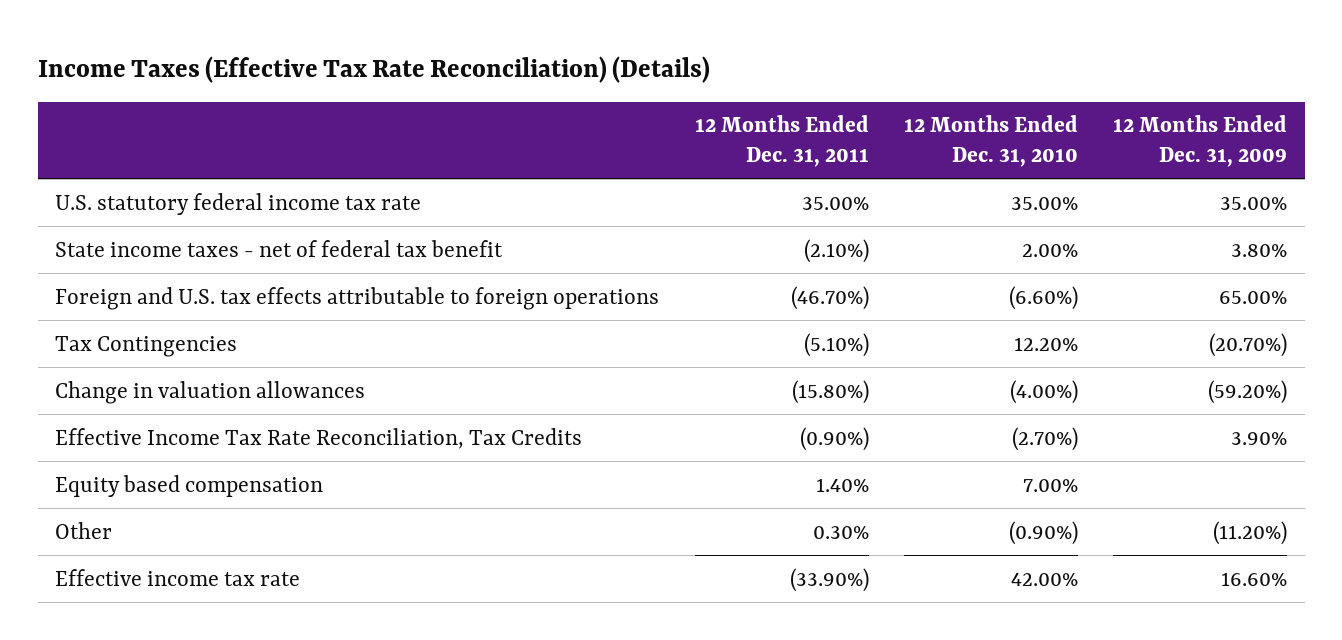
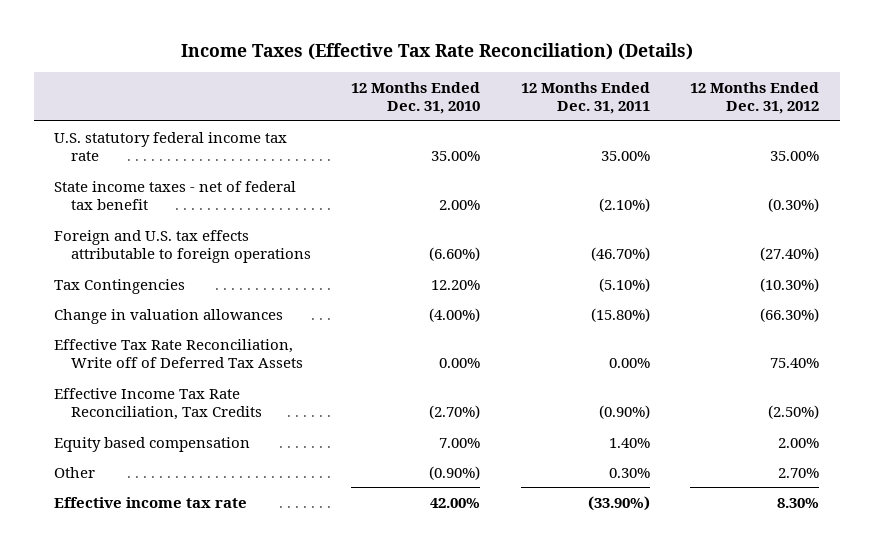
[1112,115,1287,167] 12 Months Ended Dec. 31, 2009 -> none
none -> [690,81,820,115] 12 Months Ended Dec. 31, 2012
none -> [54,338,303,369] Effective Tax Rate Reconciliation, Write off of Deferred Tax Assets

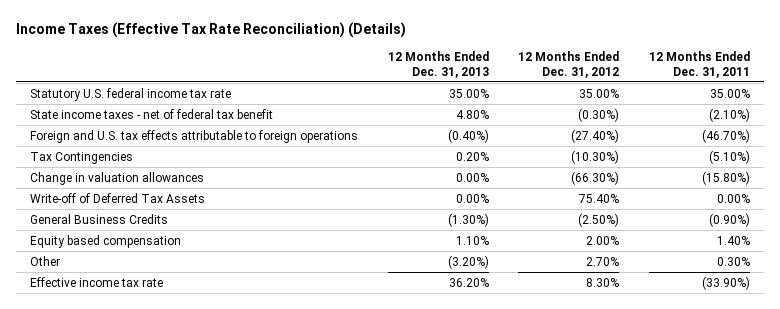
[351,81,481,115] 12 Months Ended Dec. 31, 2010 -> none
none -> [387,51,489,78] 12 Months Ended Dec. 31, 2013
[54,131,288,162] U.S. statutory federal income tax rate -> [30,87,232,101] Statutory U.S. federal income tax rate
[54,338,303,369] Effective Tax Rate Reconciliation, Write off of Deferred Tax Assets -> [30,192,206,203] Write-off of Deferred Tax Assets
[54,387,262,421] Effective Income Tax Rate Reconciliation, Tax Credits -> [30,213,169,224] General Business Credits

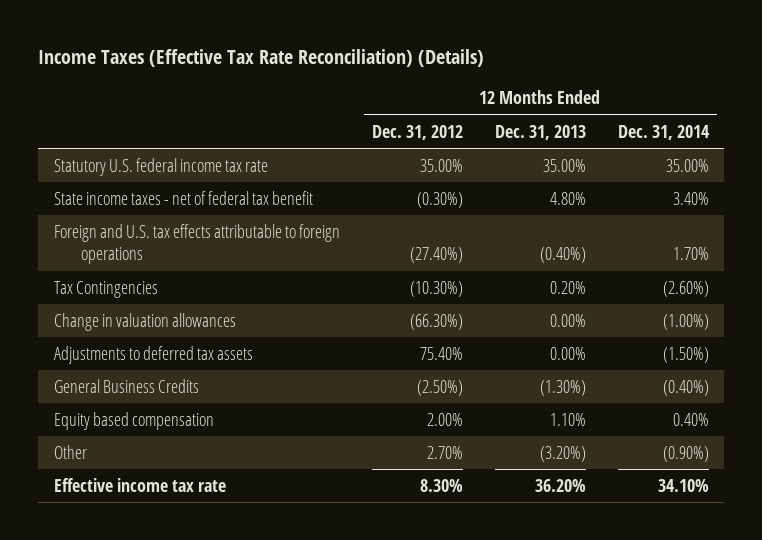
[648,51,750,78] 12 Months Ended Dec. 31, 2011 -> none
none -> [617,124,710,140] Dec. 31, 2014
[30,192,206,203] Write-off of Deferred Tax Assets -> [53,345,253,364] Adjustments to deferred tax assets

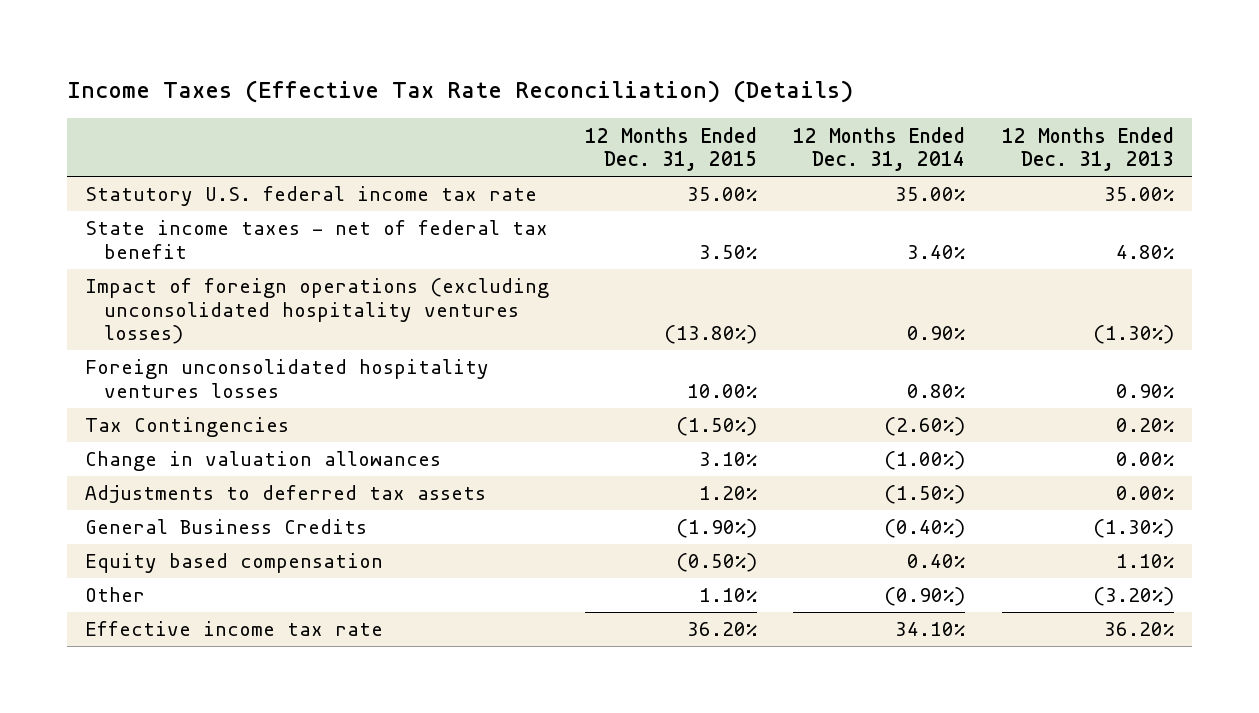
[371,124,463,140] Dec. 31, 2012 -> none
none -> [585,126,758,172] 12 Months Ended Dec. 31, 2015
[53,223,340,265] Foreign and U.S. tax effects attributable to foreign operations -> none
none -> [84,278,549,345] Impact of foreign operations (excluding unconsolidated hospitality ventures losses)
none -> [84,359,489,398] Foreign unconsolidated hospitality ventures losses

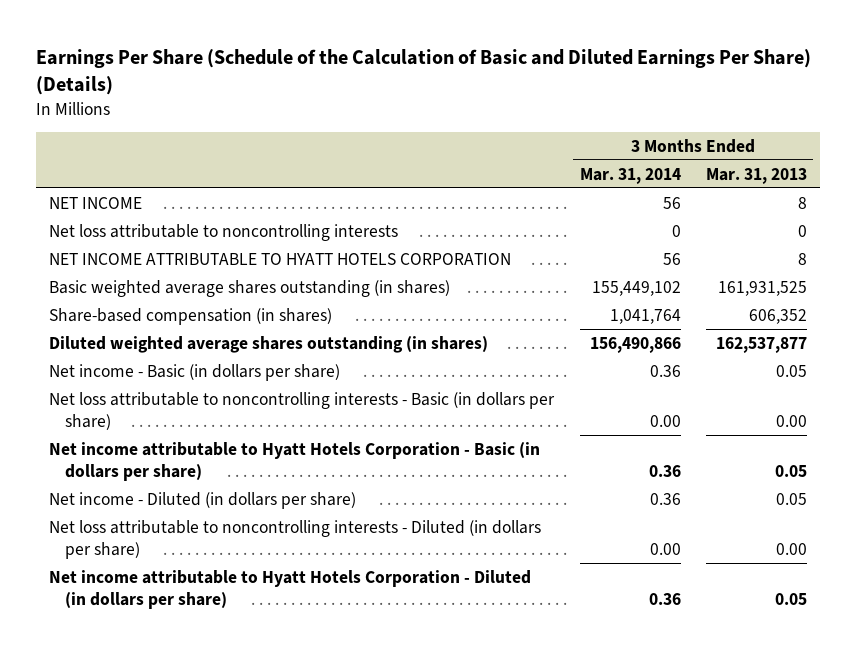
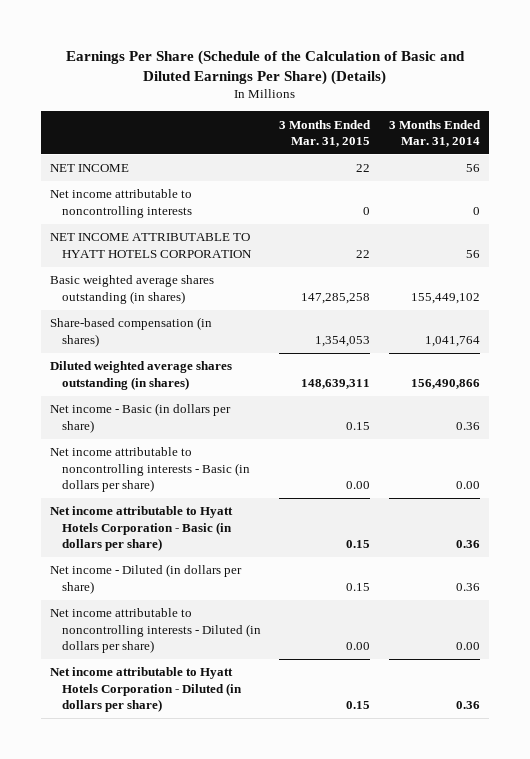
[706,167,808,184] Mar. 31, 2013 -> none
none -> [279,119,372,147] 3 Months Ended Mar. 31, 2015
[48,223,398,241] Net loss attributable to noncontrolling interests -> [50,189,193,218] Net income attributable to noncontrolling interests
[48,391,555,430] Net loss attributable to noncontrolling interests - Basic (in dollars per share) -> [50,447,250,492] Net income attributable to noncontrolling interests - Basic (in dollars per share)
[48,519,541,559] Net loss attributable to noncontrolling interests - Diluted (in dollars per share) -> [50,608,261,653] Net income attributable to noncontrolling interests - Diluted (in dollars per share)

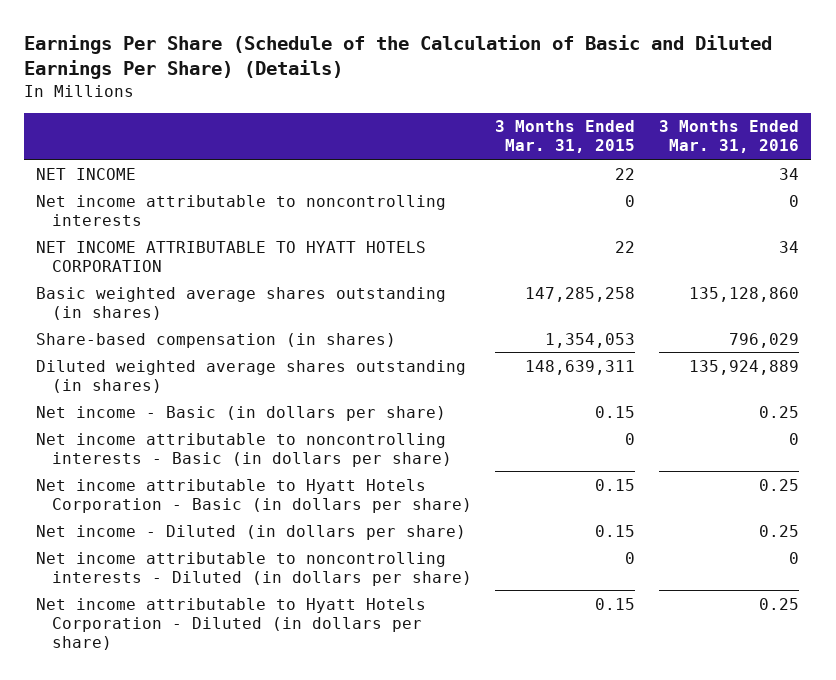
[388,119,481,147] 3 Months Ended Mar. 31, 2014 -> none
none -> [659,120,800,154] 3 Months Ended Mar. 31, 2016
[346,480,371,489] 0.00 -> [625,432,636,445] 0
[346,641,371,650] 0.00 -> [625,551,636,564] 0

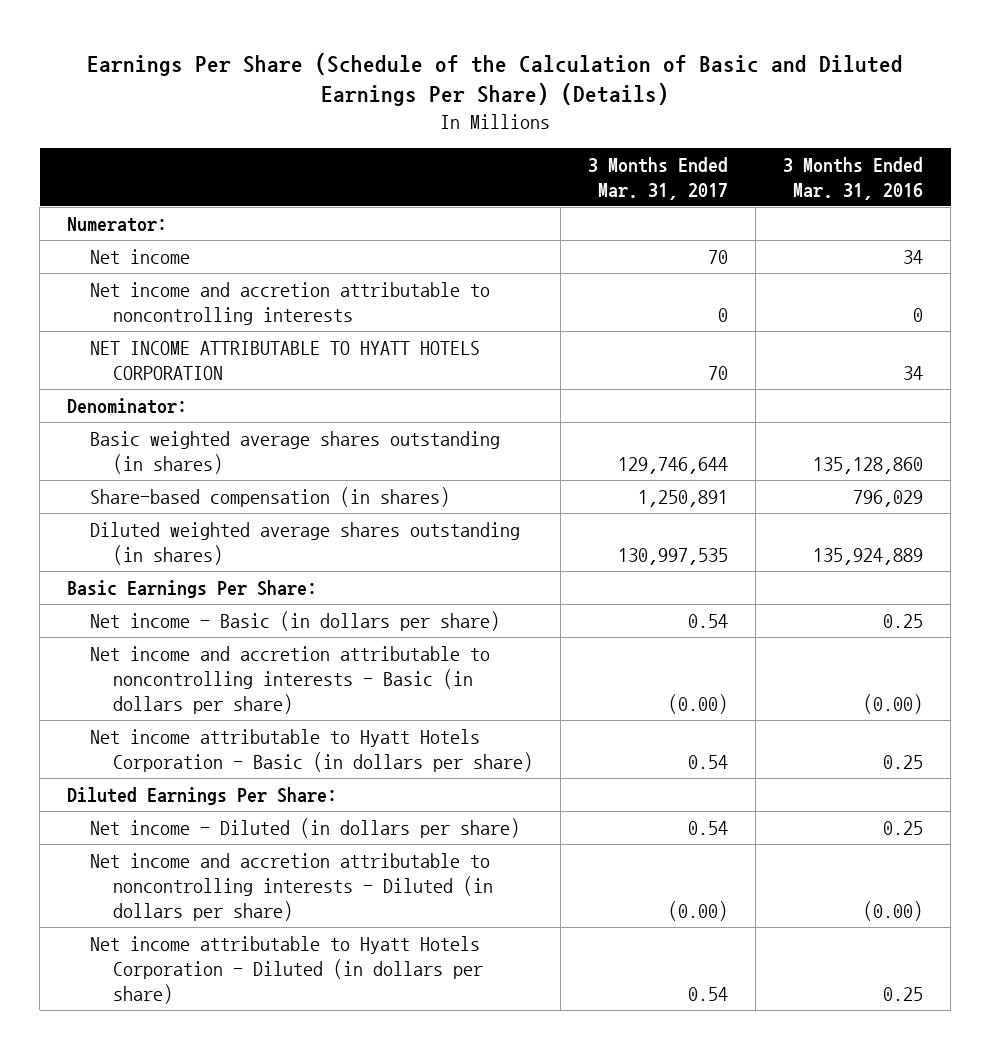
[495,120,636,154] 3 Months Ended Mar. 31, 2015 -> none
none -> [588,156,729,200] 3 Months Ended Mar. 31, 2017
none -> [67,216,168,232] Numerator:
[36,167,137,180] NET INCOME -> [90,248,191,264] Net income
[36,194,447,226] Net income attributable to noncontrolling interests -> [90,281,491,326] Net income and accretion attributable to noncontrolling interests
none -> [67,397,188,414] Denominator:
none -> [67,579,318,598] Basic Earnings Per Share:
[36,432,452,467] Net income attributable to noncontrolling interests - Basic (in dollars per share) -> [90,645,491,715] Net income and accretion attributable to noncontrolling interests - Basic (in dollars per share)
[789,432,800,445] 0 -> [863,694,924,715] (0.00)
none -> [67,786,338,805] Diluted Earnings Per Share:
[36,551,472,586] Net income attributable to noncontrolling interests - Diluted (in dollars per share) -> [90,852,493,922] Net income and accretion attributable to noncontrolling interests - Diluted (in dollars per share)
[789,551,800,564] 0 -> [863,901,924,922] (0.00)

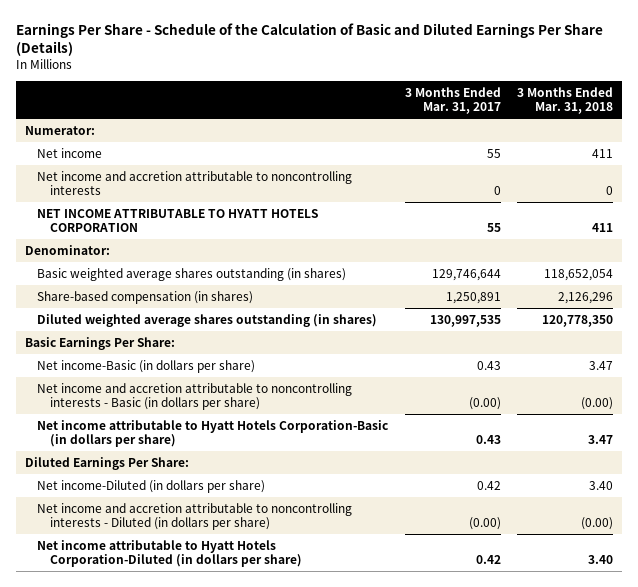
[87,52,904,107] Earnings Per Share (Schedule of the Calculation of Basic and Diluted Earnings Per Share) (Details) -> [16,22,604,57] Earnings Per Share - Schedule of the Calculation of Basic and Diluted Earnings Per Share (Details)
[783,156,924,200] 3 Months Ended Mar. 31, 2016 -> none
none -> [517,86,614,115] 3 Months Ended Mar. 31, 2018
[708,249,729,264] 70 -> [486,148,501,158] 55
[708,366,729,381] 70 -> [486,223,501,233] 55
[90,610,501,631] Net income - Basic (in dollars per share) -> [37,359,256,373] Net income-Basic (in dollars per share)
[688,613,729,628] 0.54 -> [476,360,501,370] 0.43
[90,728,533,773] Net income attributable to Hyatt Hotels Corporation - Basic (in dollars per share) -> [37,419,389,448] Net income attributable to Hyatt Hotels Corporation-Basic (in dollars per share)
[688,755,729,770] 0.54 -> [475,435,501,445] 0.43
[90,817,521,838] Net income - Diluted (in dollars per share) -> [37,479,266,493] Net income-Diluted (in dollars per share)
[688,820,729,835] 0.54 -> [476,480,501,490] 0.42
[90,935,483,1005] Net income attributable to Hyatt Hotels Corporation - Diluted (in dollars per share) -> [37,539,302,568] Net income attributable to Hyatt Hotels Corporation-Diluted (in dollars per share)
[688,987,729,1002] 0.54 -> [475,555,501,565] 0.42

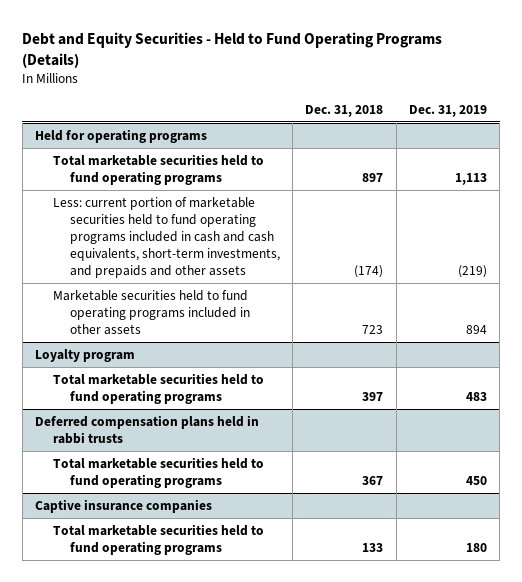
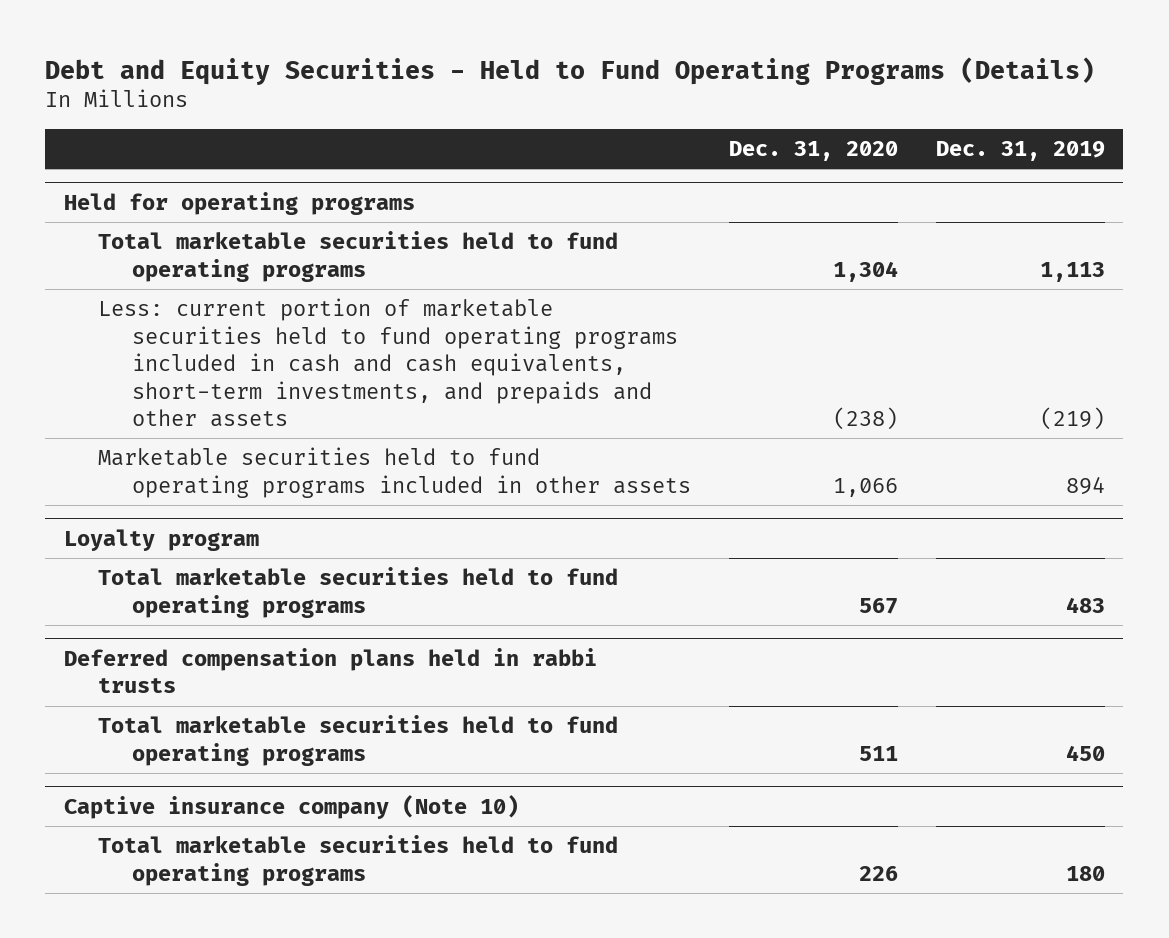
[305,104,384,117] Dec. 31, 2018 -> none
none -> [728,141,898,162] Dec. 31, 2020
[35,498,213,513] Captive insurance companies -> [64,795,520,820] Captive insurance company (Note 10)

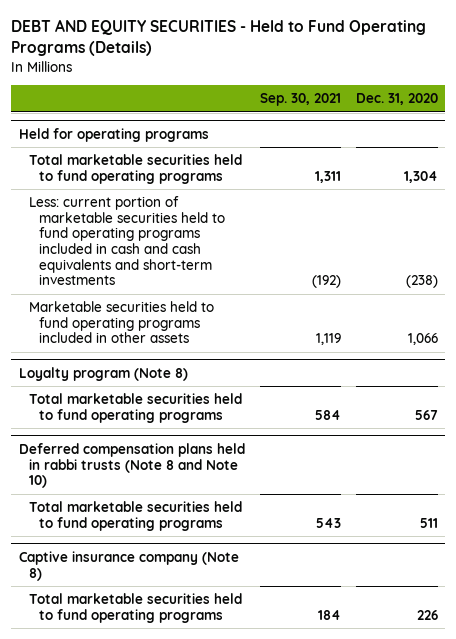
[45,56,1096,85] Debt and Equity Securities - Held to Fund Operating Programs (Details) -> [11,19,427,57] DEBT AND EQUITY SECURITIES - Held to Fund Operating Programs (Details)
[935,141,1105,162] Dec. 31, 2019 -> none
none -> [259,93,341,107] Sep. 30, 2021
[98,298,679,428] Less: current portion of marketable securities held to fund operating programs included in cash and cash equivalents, short-term investments, and prepaids and other assets -> [28,196,226,286] Less: current portion of marketable securities held to fund operating programs included in cash and cash equivalents and short-term investments
[64,529,260,552] Loyalty program -> [18,366,188,381] Loyalty program (Note 8)
[64,648,598,694] Deferred compensation plans held in rabbi trusts -> [18,442,245,489] Deferred compensation plans held in rabbi trusts (Note 8 and Note 10)
[64,795,520,820] Captive insurance company (Note 10) -> [18,550,239,581] Captive insurance company (Note 8)

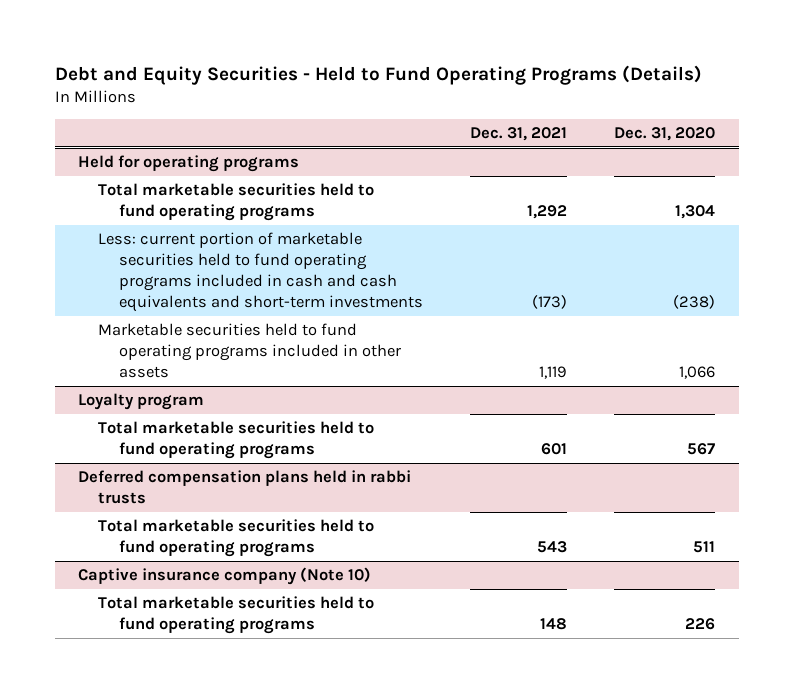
[11,19,427,57] DEBT AND EQUITY SECURITIES - Held to Fund Operating Programs (Details) -> [54,65,702,86] Debt and Equity Securities - Held to Fund Operating Programs (Details)
[259,93,341,107] Sep. 30, 2021 -> none
none -> [469,127,567,142] Dec. 31, 2021
[18,366,188,381] Loyalty program (Note 8) -> [78,393,205,411] Loyalty program
[18,442,245,489] Deferred compensation plans held in rabbi trusts (Note 8 and Note 10) -> [78,470,412,505] Deferred compensation plans held in rabbi trusts
[18,550,239,581] Captive insurance company (Note 8) -> [78,567,372,586] Captive insurance company (Note 10)

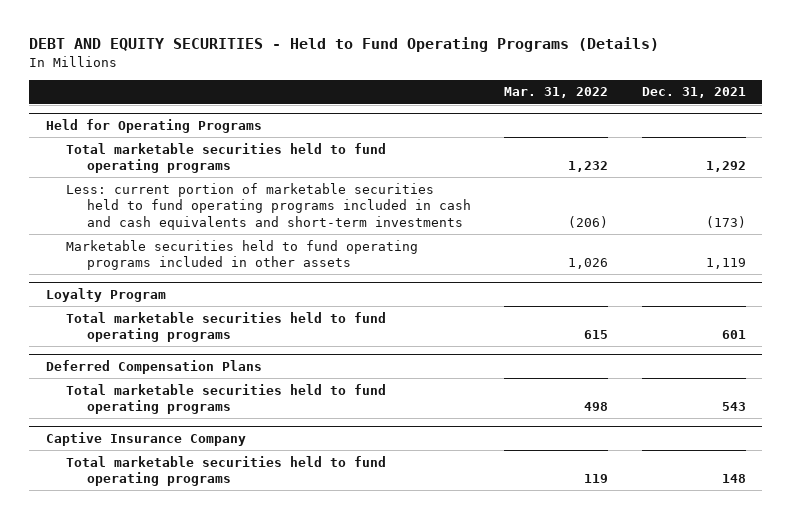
[54,65,702,86] Debt and Equity Securities - Held to Fund Operating Programs (Details) -> [29,37,660,53] DEBT AND EQUITY SECURITIES - Held to Fund Operating Programs (Details)
[614,127,716,142] Dec. 31, 2020 -> none
none -> [504,87,609,99] Mar. 31, 2022
[78,155,300,173] Held for operating programs -> [45,118,262,133] Held for Operating Programs
[78,393,205,411] Loyalty program -> [45,287,166,302] Loyalty Program
[78,470,412,505] Deferred compensation plans held in rabbi trusts -> [45,359,262,374] Deferred Compensation Plans
[78,567,372,586] Captive insurance company (Note 10) -> [45,431,246,446] Captive Insurance Company

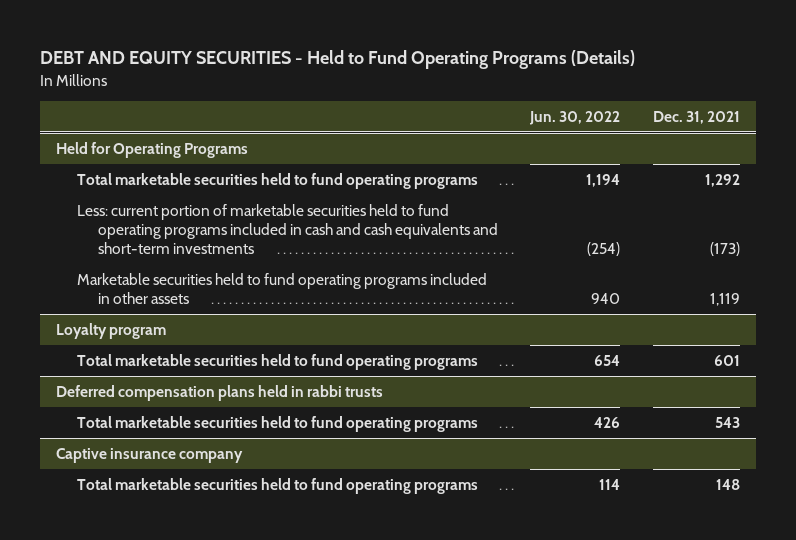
[504,87,609,99] Mar. 31, 2022 -> none
none -> [529,111,621,126] Jun. 30, 2022
[45,287,166,302] Loyalty Program -> [56,322,167,339] Loyalty program
[45,359,262,374] Deferred Compensation Plans -> [56,384,384,401] Deferred compensation plans held in rabbi trusts
[45,431,246,446] Captive Insurance Company -> [56,447,244,463] Captive insurance company

